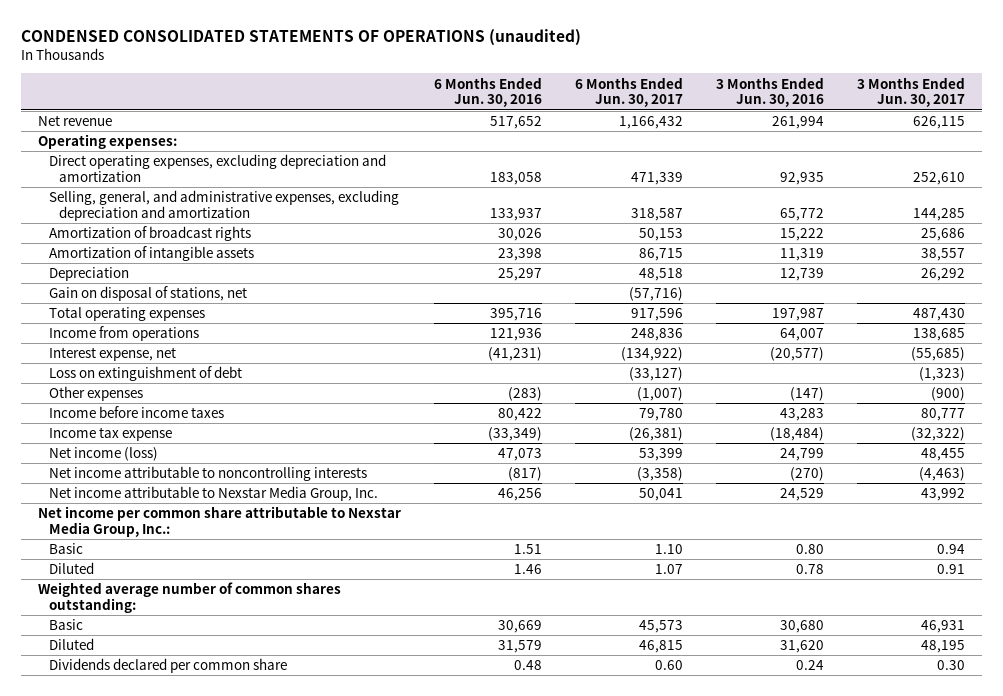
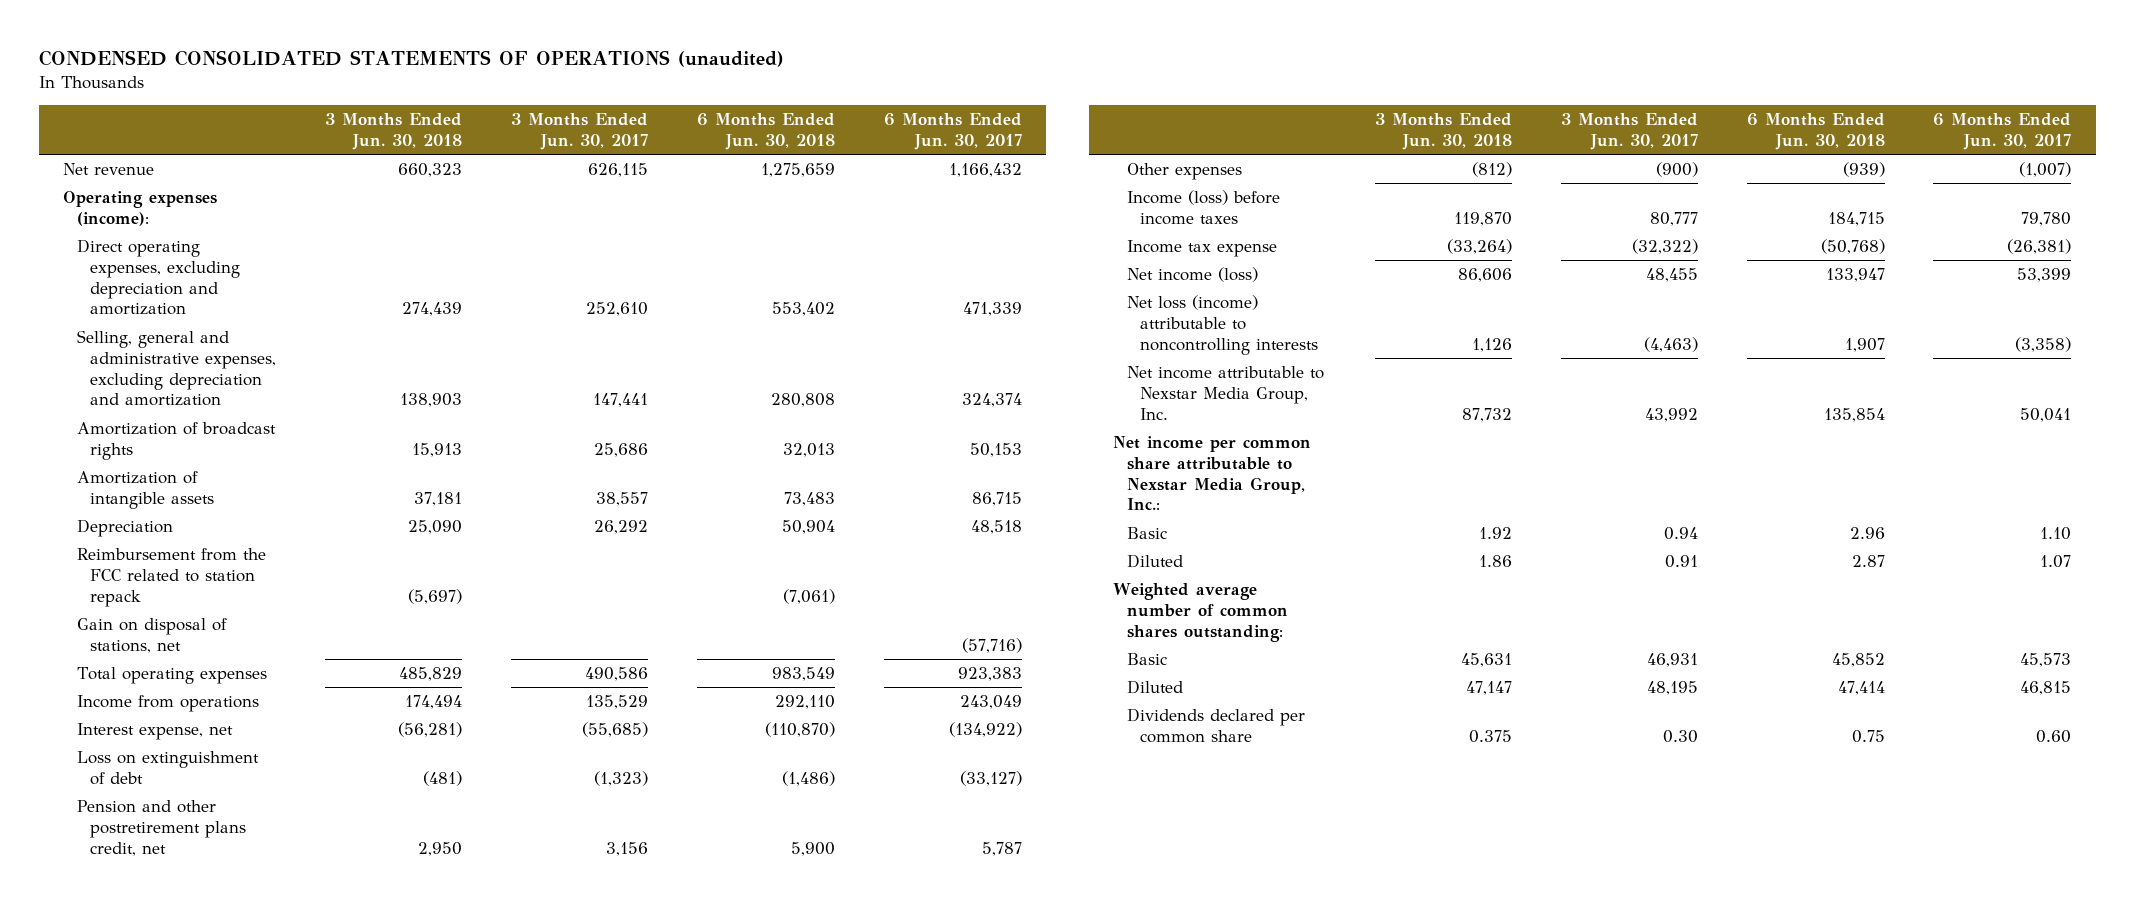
[433,76,542,108] 6 Months Ended Jun. 30, 2016 -> none
[716,76,825,108] 3 Months Ended Jun. 30, 2016 -> none
none -> [324,113,462,151] 3 Months Ended Jun. 30, 2018
none -> [696,113,835,151] 6 Months Ended Jun. 30, 2018
[37,134,177,150] Operating expenses: -> [63,190,218,226] Operating expenses (income):
[48,190,399,221] Selling, general, and administrative expenses, excluding depreciation and amortization -> [76,329,277,407] Selling, general and administrative expenses, excluding depreciation and amortization
[630,207,683,221] 318,587 -> [961,393,1022,408] 324,374
[913,207,966,221] 144,285 -> [592,393,648,408] 147,441
none -> [76,547,266,607] Reimbursement from the FCC related to station repack
[630,308,683,322] 917,596 -> [957,666,1022,681] 923,383
[913,308,966,322] 487,430 -> [584,666,648,681] 490,586
[630,328,683,342] 248,836 -> [959,694,1022,709] 243,049
[913,328,966,342] 138,685 -> [585,694,648,709] 135,529
none -> [76,799,247,856] Pension and other postretirement plans credit, net
[48,406,224,419] Income before income taxes -> [1126,189,1280,225] Income (loss) before income taxes
[48,466,367,482] Net income attributable to noncontrolling interests -> [1126,294,1318,355] Net loss (income) attributable to noncontrolling interests

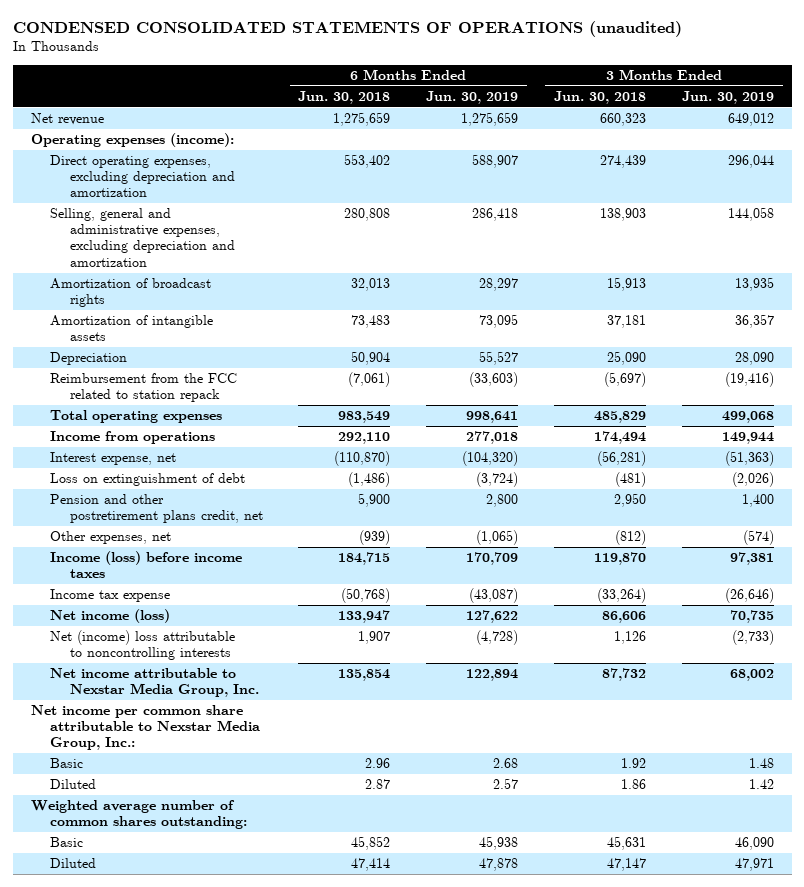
[510,113,648,151] 3 Months Ended Jun. 30, 2017 -> none
[883,113,1022,151] 6 Months Ended Jun. 30, 2017 -> none
none -> [426,90,519,104] Jun. 30, 2019
none -> [681,90,774,104] Jun. 30, 2019
[76,617,227,653] Gain on disposal of stations, net -> none
[1126,162,1242,180] Other expenses -> [50,531,172,545] Other expenses, net
[1126,294,1318,355] Net loss (income) attributable to noncontrolling interests -> [50,630,236,661] Net (income) loss attributable to noncontrolling interests
[1126,707,1305,743] Dividends declared per common share -> none

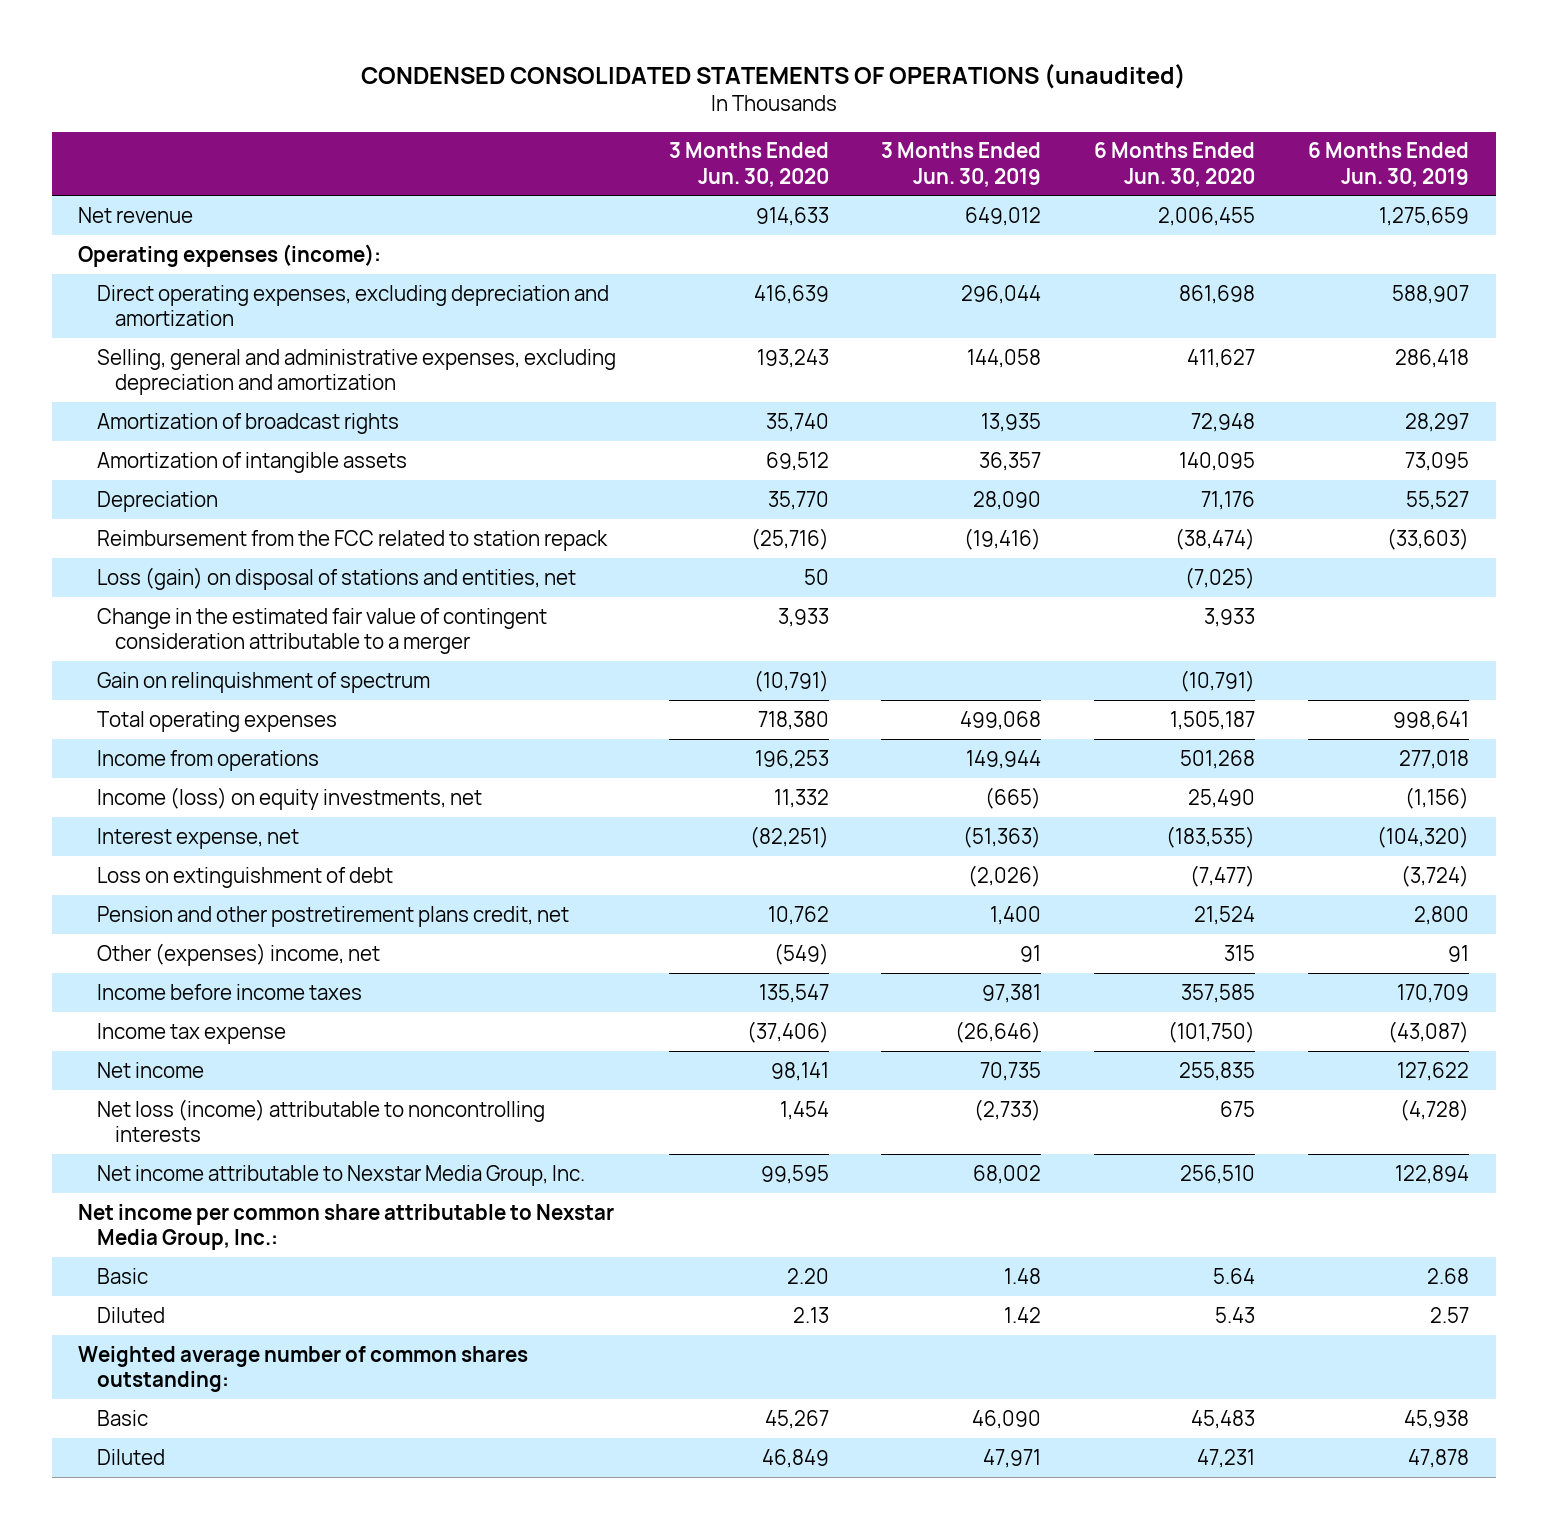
[298,90,391,104] Jun. 30, 2018 -> none
[554,90,647,104] Jun. 30, 2018 -> none
none -> [668,142,829,187] 3 Months Ended Jun. 30, 2020
none -> [1094,142,1256,187] 6 Months Ended Jun. 30, 2020
none -> [96,566,576,590] Loss (gain) on disposal of stations and entities, net
none -> [96,607,547,654] Change in the estimated fair value of contingent consideration attributable to a merger
none -> [96,671,430,693] Gain on relinquishment of spectrum
none -> [96,786,482,810] Income (loss) on equity investments, net
[50,531,172,545] Other expenses, net -> [96,942,380,966] Other (expenses) income, net
[476,530,519,546] (1,065) -> [1448,944,1470,962] 91
[742,530,774,546] (574) -> [1020,944,1042,962] 91
[50,551,243,579] Income (loss) before income taxes -> [96,983,362,1000] Income before income taxes
[50,609,171,624] Net income (loss) -> [96,1061,204,1078] Net income
[50,630,236,661] Net (income) loss attributable to noncontrolling interests -> [96,1098,545,1142] Net loss (income) attributable to noncontrolling interests

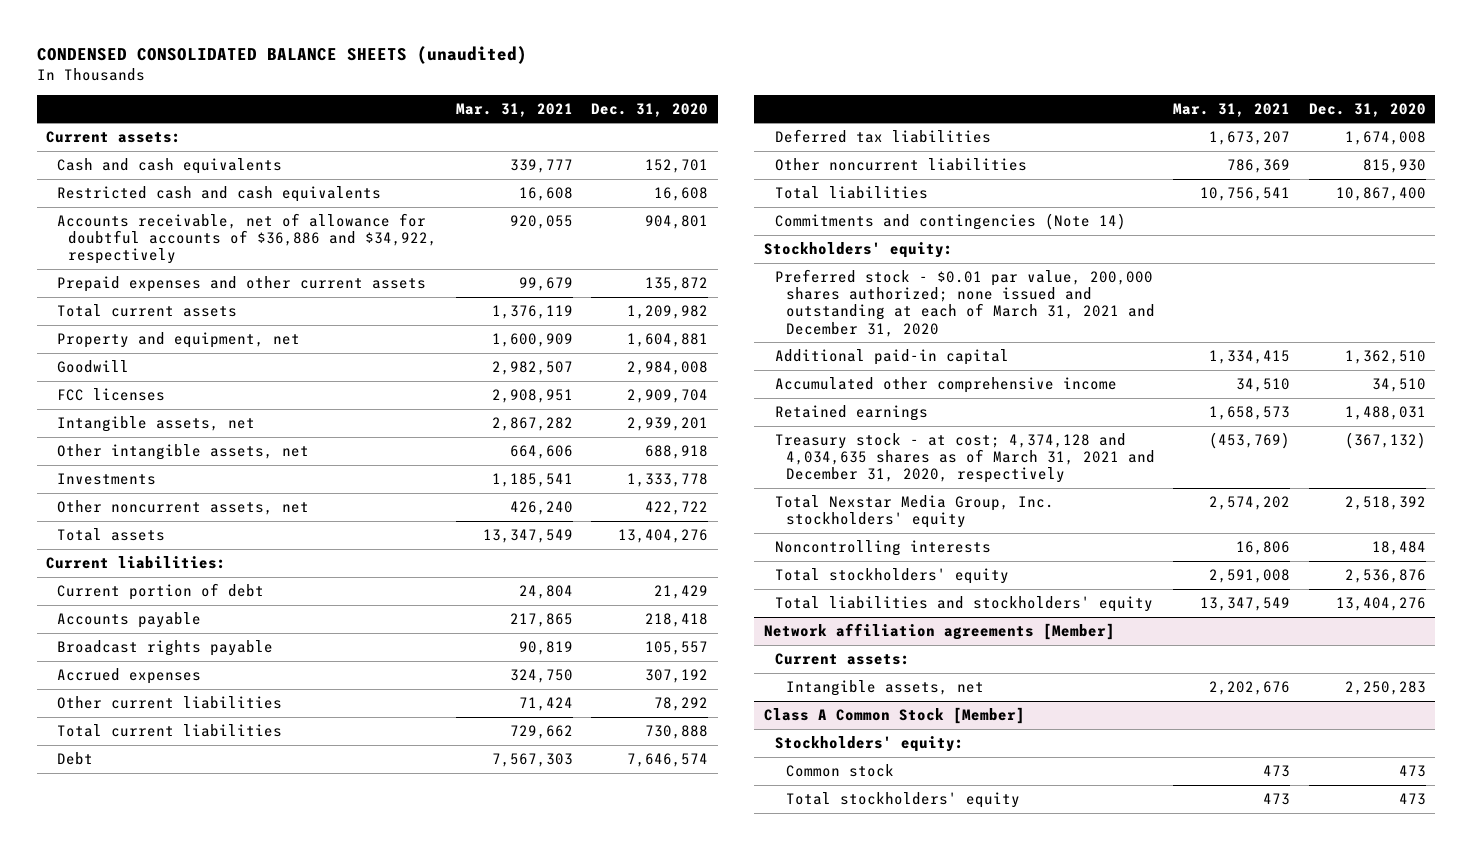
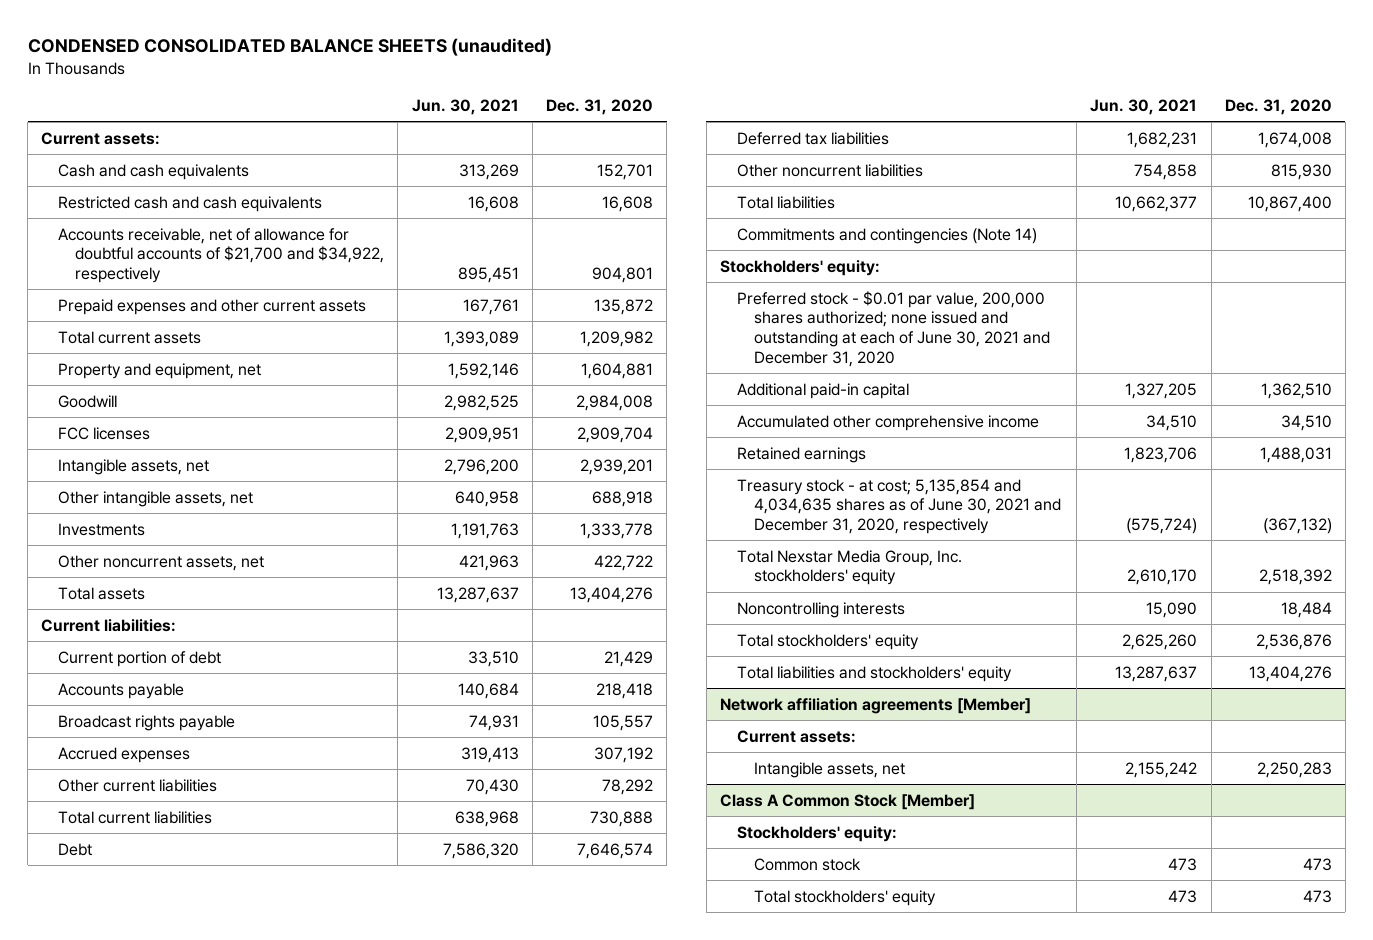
[455,102,573,117] Mar. 31, 2021 -> none
none -> [411,99,519,116] Jun. 30, 2021
[57,212,438,265] Accounts receivable, net of allowance for doubtful accounts of $36,886 and $34,922, respectively -> [58,227,385,284] Accounts receivable, net of allowance for doubtful accounts of $21,700 and $34,922, respectively
[774,268,1155,337] Preferred stock - $0.01 par value, 200,000 shares authorized; none issued and outstanding at each of March 31, 2021 and December 31, 2020 -> [736,290,1050,367] Preferred stock - $0.01 par value, 200,000 shares authorized; none issued and outstanding at each of June 30, 2021 and December 31, 2020
[774,432,1155,484] Treasury stock - at cost; 4,374,128 and 4,034,635 shares as of March 31, 2021 and December 31, 2020, respectively -> [736,478,1061,535] Treasury stock - at cost; 5,135,854 and 4,034,635 shares as of June 30, 2021 and December 31, 2020, respectively

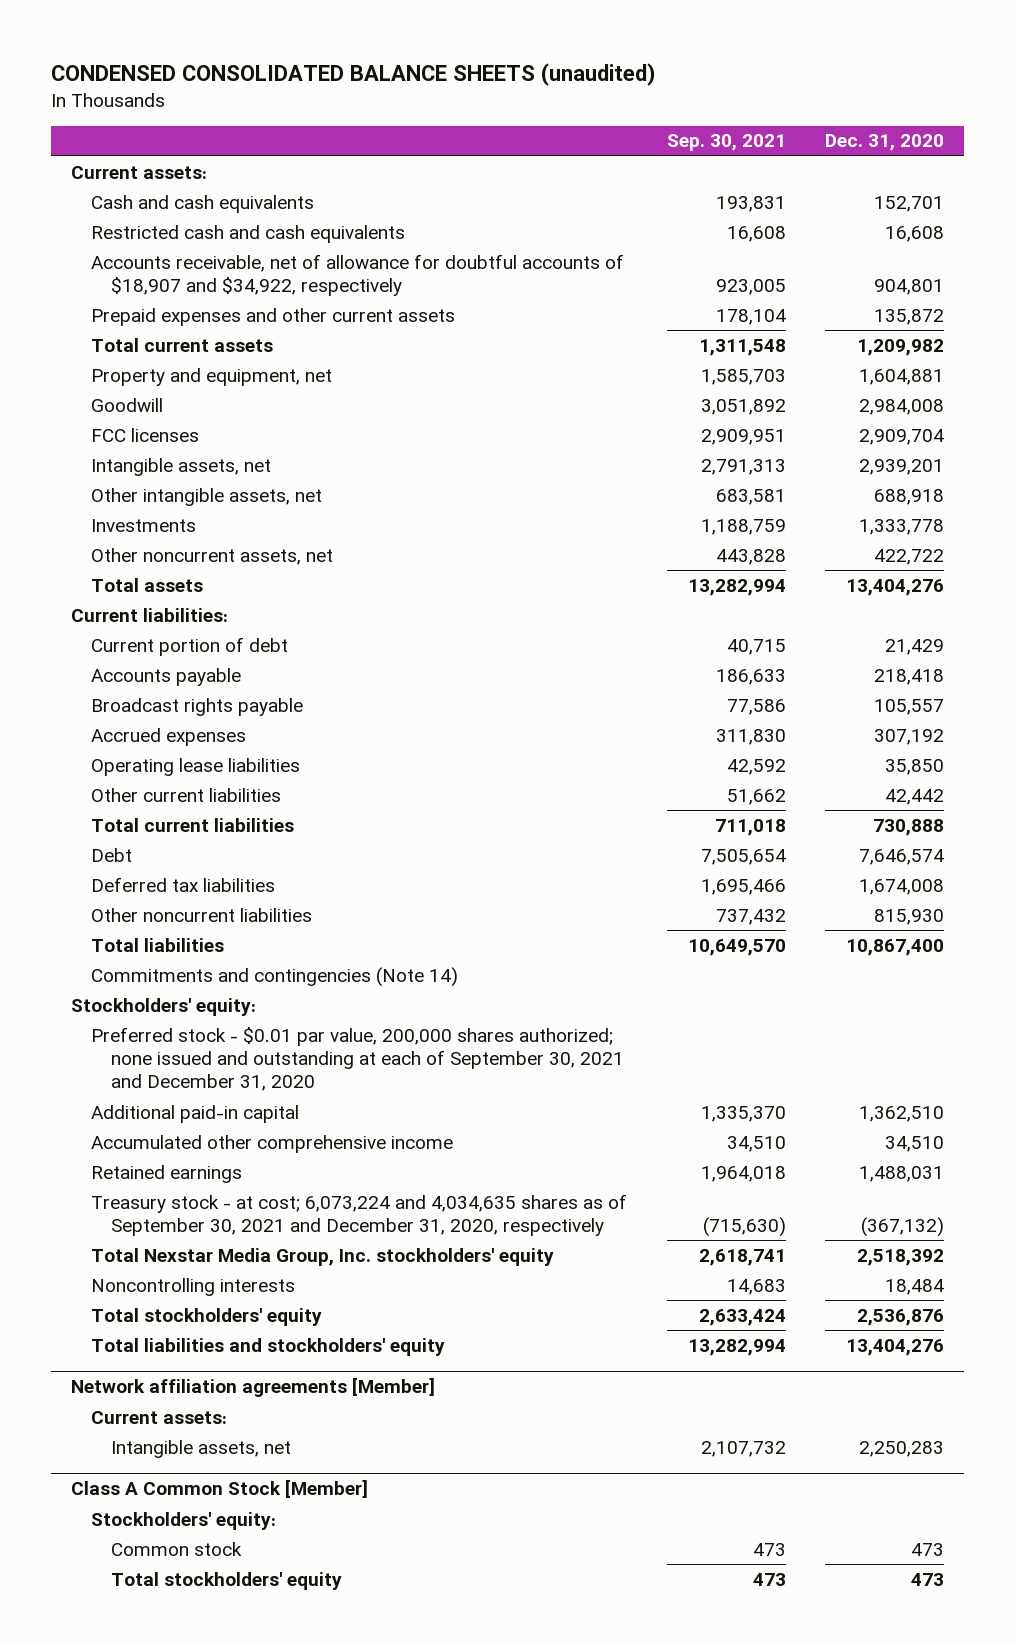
[411,99,519,116] Jun. 30, 2021 -> none
none -> [666,134,786,152] Sep. 30, 2021
[58,227,385,284] Accounts receivable, net of allowance for doubtful accounts of $21,700 and $34,922, respectively -> [91,253,625,297] Accounts receivable, net of allowance for doubtful accounts of $18,907 and $34,922, respectively
none -> [91,757,301,776] Operating lease liabilities
[602,778,654,795] 78,292 -> [885,788,945,805] 42,442
[736,290,1050,367] Preferred stock - $0.01 par value, 200,000 shares authorized; none issued and outstanding at each of June 30, 2021 and December 31, 2020 -> [91,1026,625,1092] Preferred stock - $0.01 par value, 200,000 shares authorized; none issued and outstanding at each of September 30, 2021 and December 31, 2020
[736,478,1061,535] Treasury stock - at cost; 5,135,854 and 4,034,635 shares as of June 30, 2021 and December 31, 2020, respectively -> [91,1193,628,1237] Treasury stock - at cost; 6,073,224 and 4,034,635 shares as of September 30, 2021 and December 31, 2020, respectively

